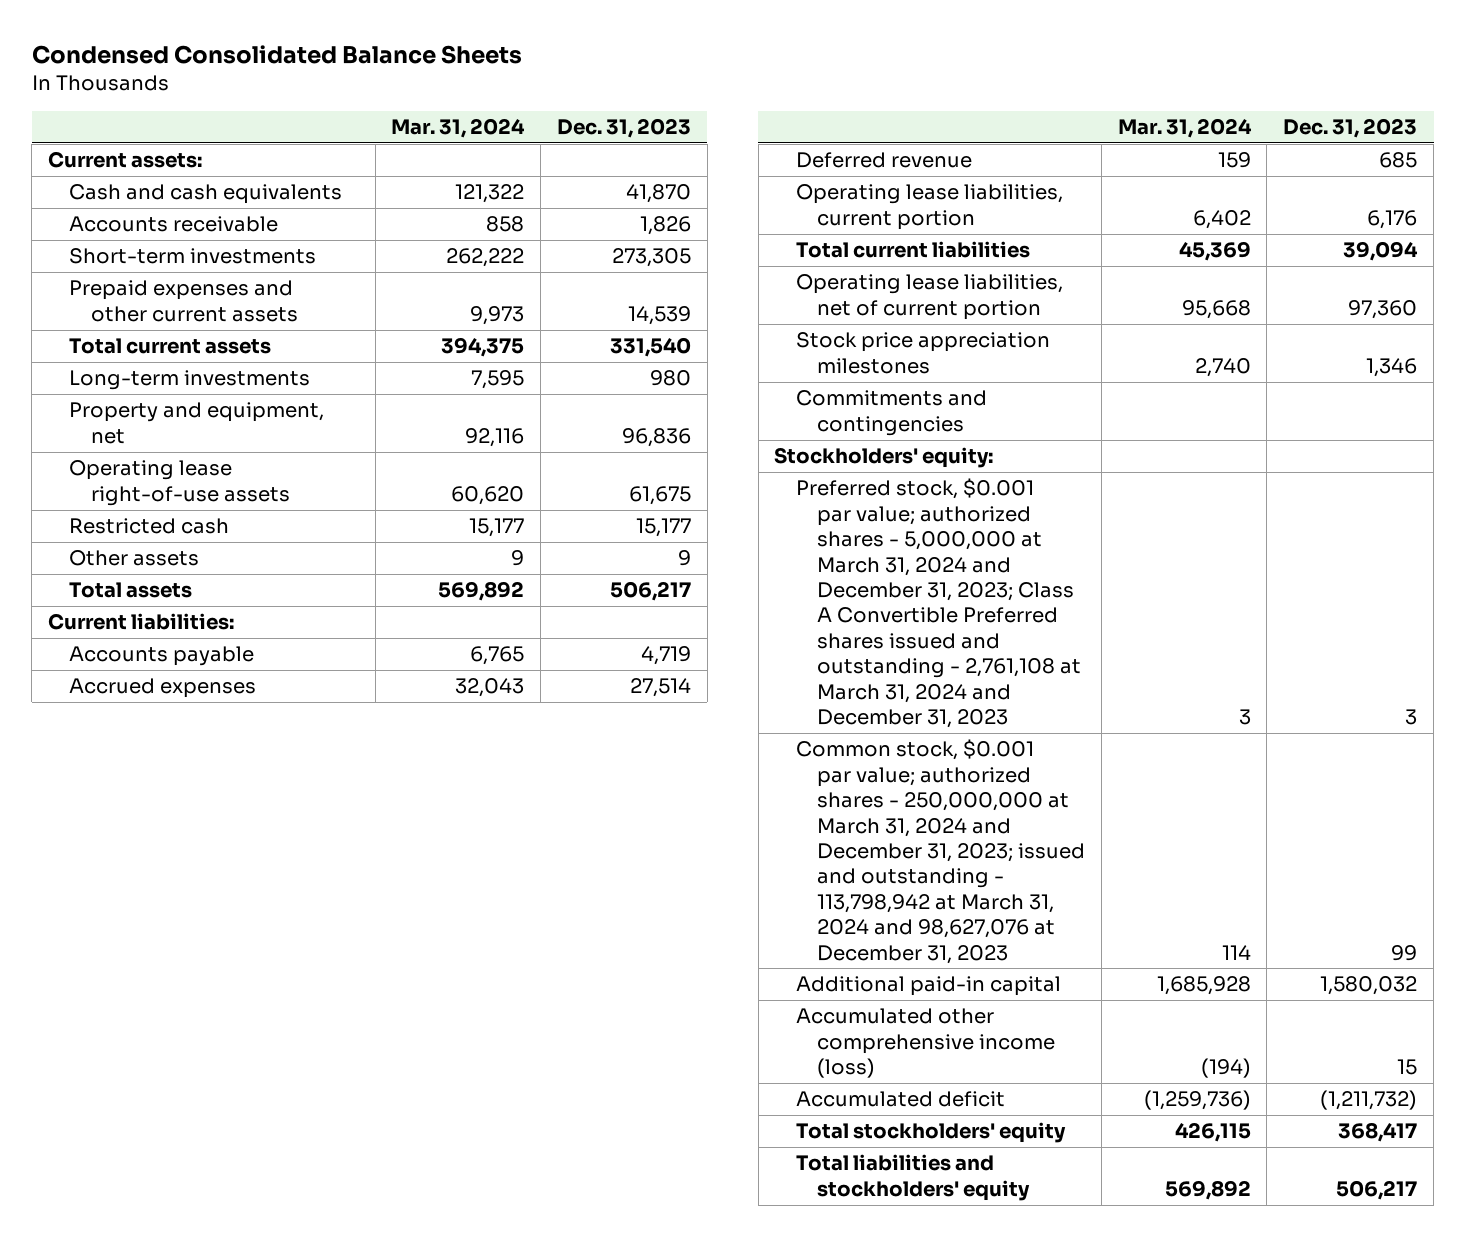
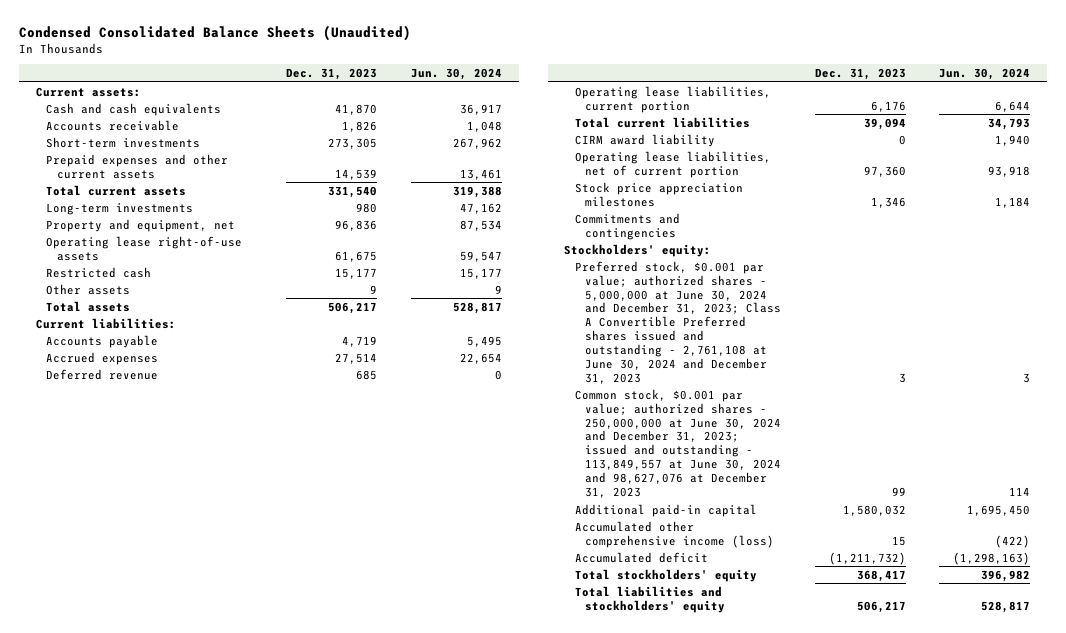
[31,45,522,65] Condensed Consolidated Balance Sheets -> [19,25,412,42] Condensed Consolidated Balance Sheets (Unaudited)
[391,118,526,139] Mar. 31, 2024 -> none
none -> [410,68,502,81] Jun. 30, 2024
none -> [574,133,715,147] CIRM award liability
[795,478,1081,729] Preferred stock, $0.001 par value; authorized shares - 5,000,000 at March 31, 2024 and December 31, 2023; Class A Convertible Preferred shares issued and outstanding - 2,761,108 at March 31, 2024 and December 31, 2023 -> [574,260,782,384] Preferred stock, $0.001 par value; authorized shares - 5,000,000 at June 30, 2024 and December 31, 2023; Class A Convertible Preferred shares issued and outstanding - 2,761,108 at June 30, 2024 and December 31, 2023
[795,739,1085,964] Common stock, $0.001 par value; authorized shares - 250,000,000 at March 31, 2024 and December 31, 2023; issued and outstanding - 113,798,942 at March 31, 2024 and 98,627,076 at December 31, 2023 -> [574,388,782,498] Common stock, $0.001 par value; authorized shares - 250,000,000 at June 30, 2024 and December 31, 2023; issued and outstanding - 113,849,557 at June 30, 2024 and 98,627,076 at December 31, 2023

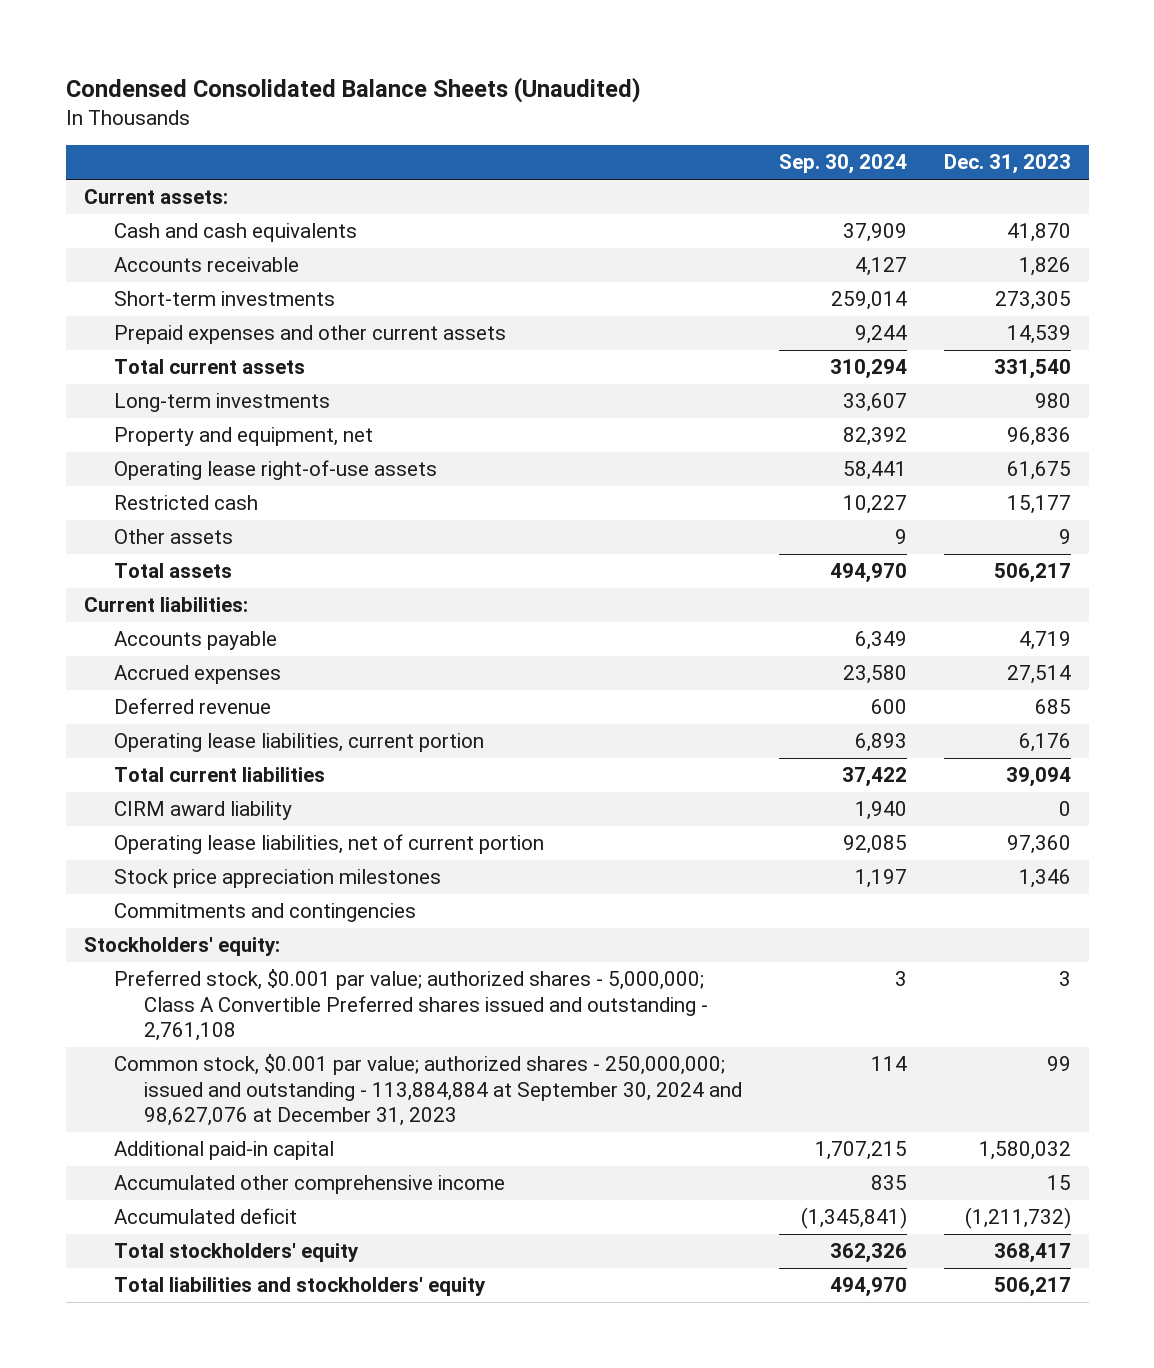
[410,68,502,81] Jun. 30, 2024 -> none
none -> [779,154,908,175] Sep. 30, 2024
[574,260,782,384] Preferred stock, $0.001 par value; authorized shares - 5,000,000 at June 30, 2024 and December 31, 2023; Class A Convertible Preferred shares issued and outstanding - 2,761,108 at June 30, 2024 and December 31, 2023 -> [114,969,709,1042] Preferred stock, $0.001 par value; authorized shares - 5,000,000; Class A Convertible Preferred shares issued and outstanding - 2,761,108
[574,388,782,498] Common stock, $0.001 par value; authorized shares - 250,000,000 at June 30, 2024 and December 31, 2023; issued and outstanding - 113,849,557 at June 30, 2024 and 98,627,076 at December 31, 2023 -> [114,1054,743,1127] Common stock, $0.001 par value; authorized shares - 250,000,000; issued and outstanding - 113,884,884 at September 30, 2024 and 98,627,076 at December 31, 2023
[574,520,775,548] Accumulated other comprehensive income (loss) -> [114,1175,506,1195] Accumulated other comprehensive income

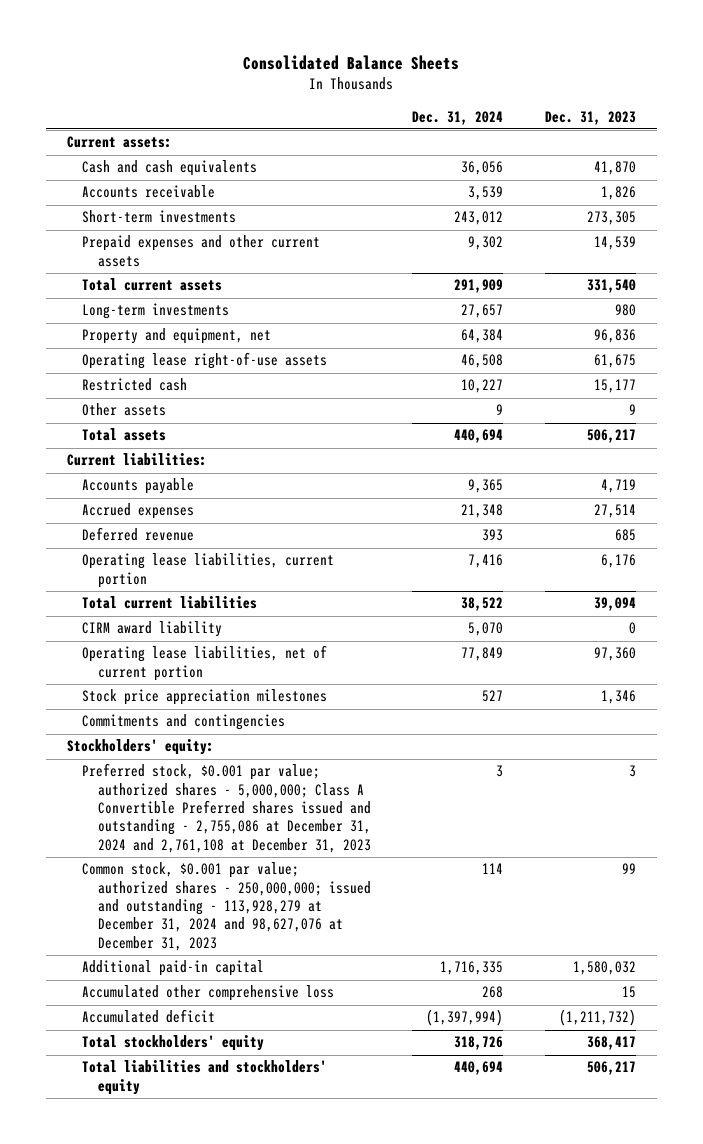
[65,77,641,104] Condensed Consolidated Balance Sheets (Unaudited) -> [243,55,460,71] Consolidated Balance Sheets
[779,154,908,175] Sep. 30, 2024 -> none
none -> [412,110,504,125] Dec. 31, 2024
[114,969,709,1042] Preferred stock, $0.001 par value; authorized shares - 5,000,000; Class A Convertible Preferred shares issued and outstanding - 2,761,108 -> [82,763,371,853] Preferred stock, $0.001 par value; authorized shares - 5,000,000; Class A Convertible Preferred shares issued and outstanding - 2,755,086 at December 31, 2024 and 2,761,108 at December 31, 2023
[114,1054,743,1127] Common stock, $0.001 par value; authorized shares - 250,000,000; issued and outstanding - 113,884,884 at September 30, 2024 and 98,627,076 at December 31, 2023 -> [82,862,371,951] Common stock, $0.001 par value; authorized shares - 250,000,000; issued and outstanding - 113,928,279 at December 31, 2024 and 98,627,076 at December 31, 2023
[114,1175,506,1195] Accumulated other comprehensive income -> [82,985,335,1002] Accumulated other comprehensive loss

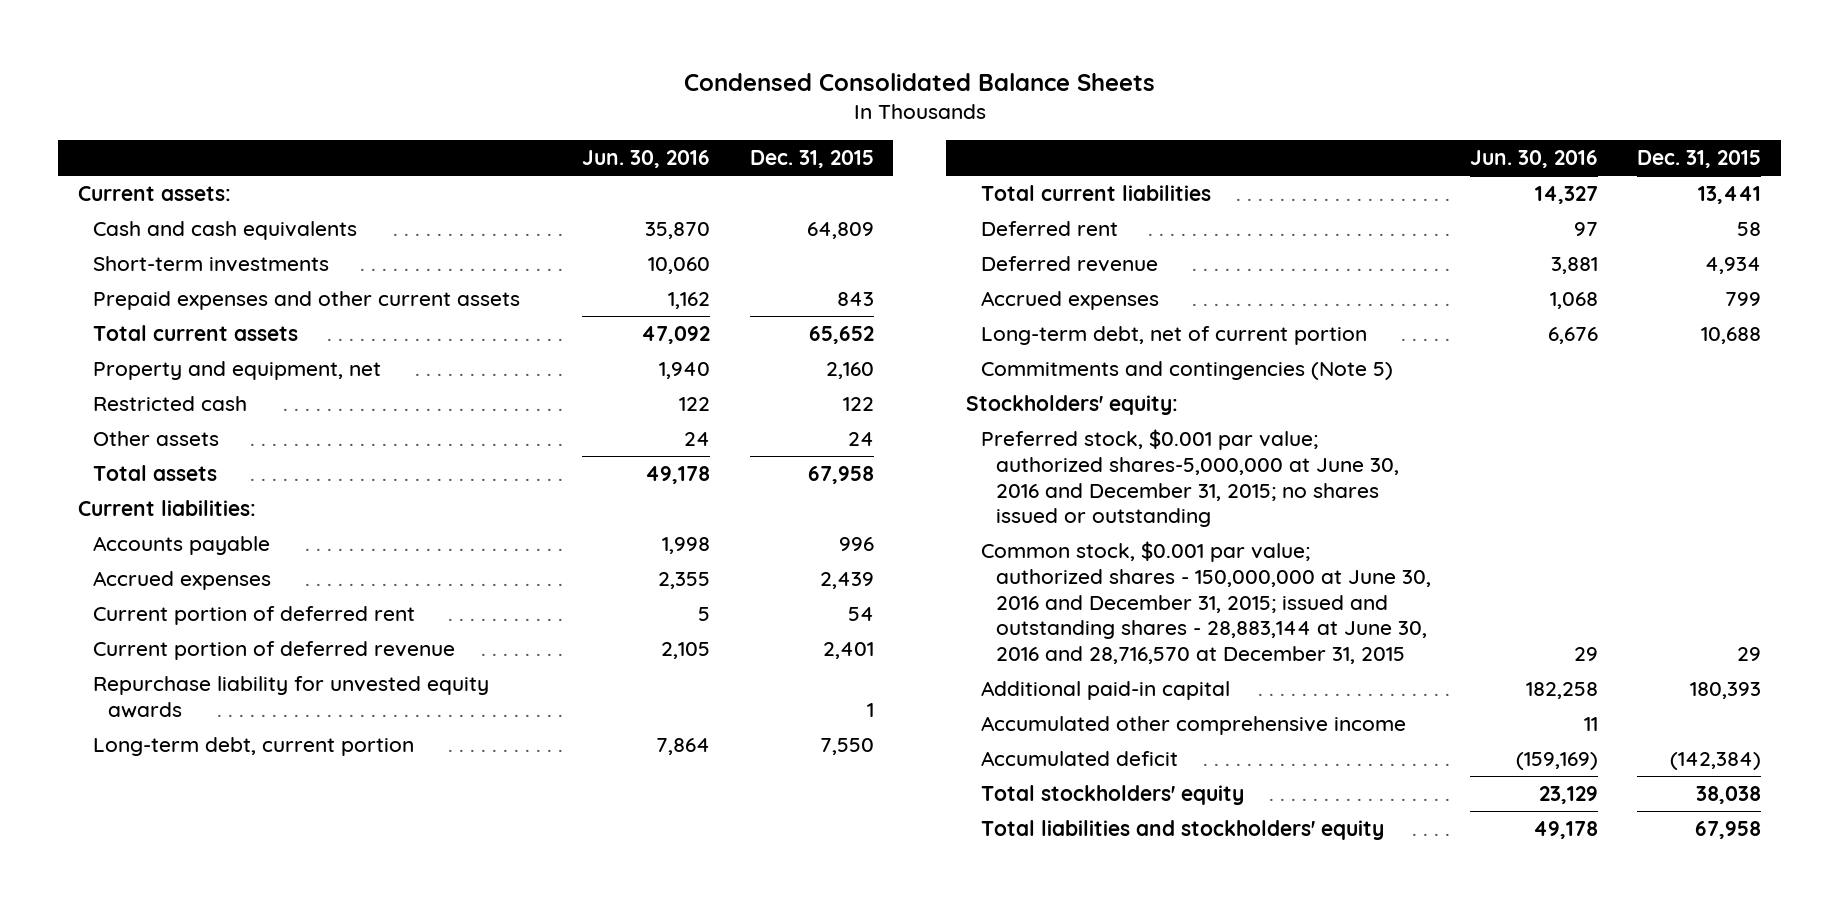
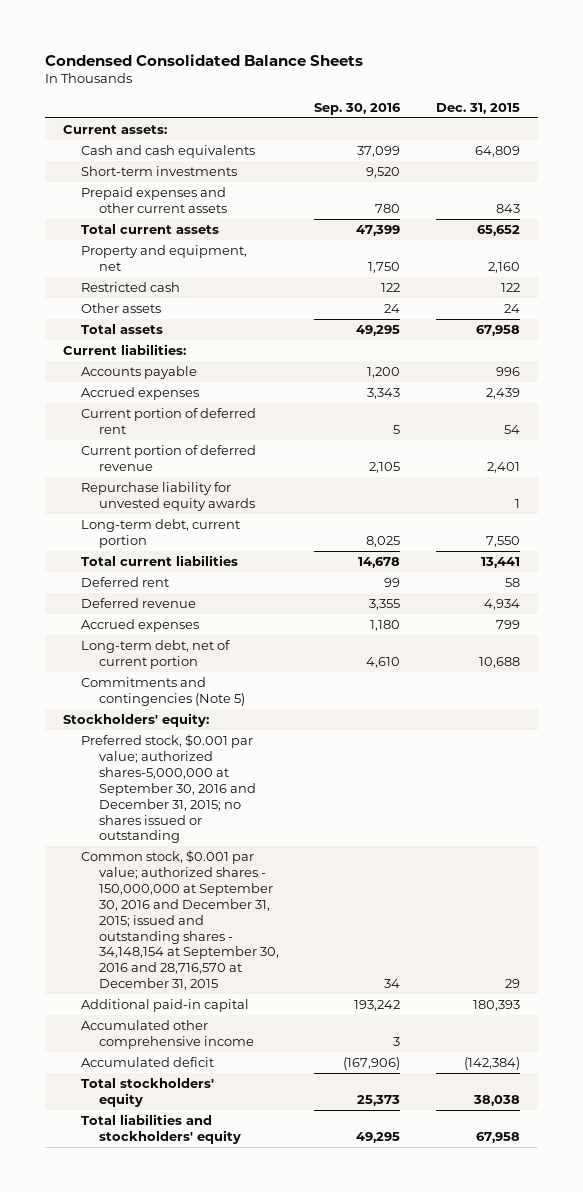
[582,150,711,169] Jun. 30, 2016 -> none
none -> [314,102,402,115] Sep. 30, 2016
[980,428,1399,528] Preferred stock, $0.001 par value; authorized shares-5,000,000 at June 30, 2016 and December 31, 2015; no shares issued or outstanding -> [80,734,256,844] Preferred stock, $0.001 par value; authorized shares-5,000,000 at September 30, 2016 and December 31, 2015; no shares issued or outstanding
[980,540,1431,665] Common stock, $0.001 par value; authorized shares - 150,000,000 at June 30, 2016 and December 31, 2015; issued and outstanding shares - 28,883,144 at June 30, 2016 and 28,716,570 at December 31, 2015 -> [80,850,279,991] Common stock, $0.001 par value; authorized shares - 150,000,000 at September 30, 2016 and December 31, 2015; issued and outstanding shares - 34,148,154 at September 30, 2016 and 28,716,570 at December 31, 2015

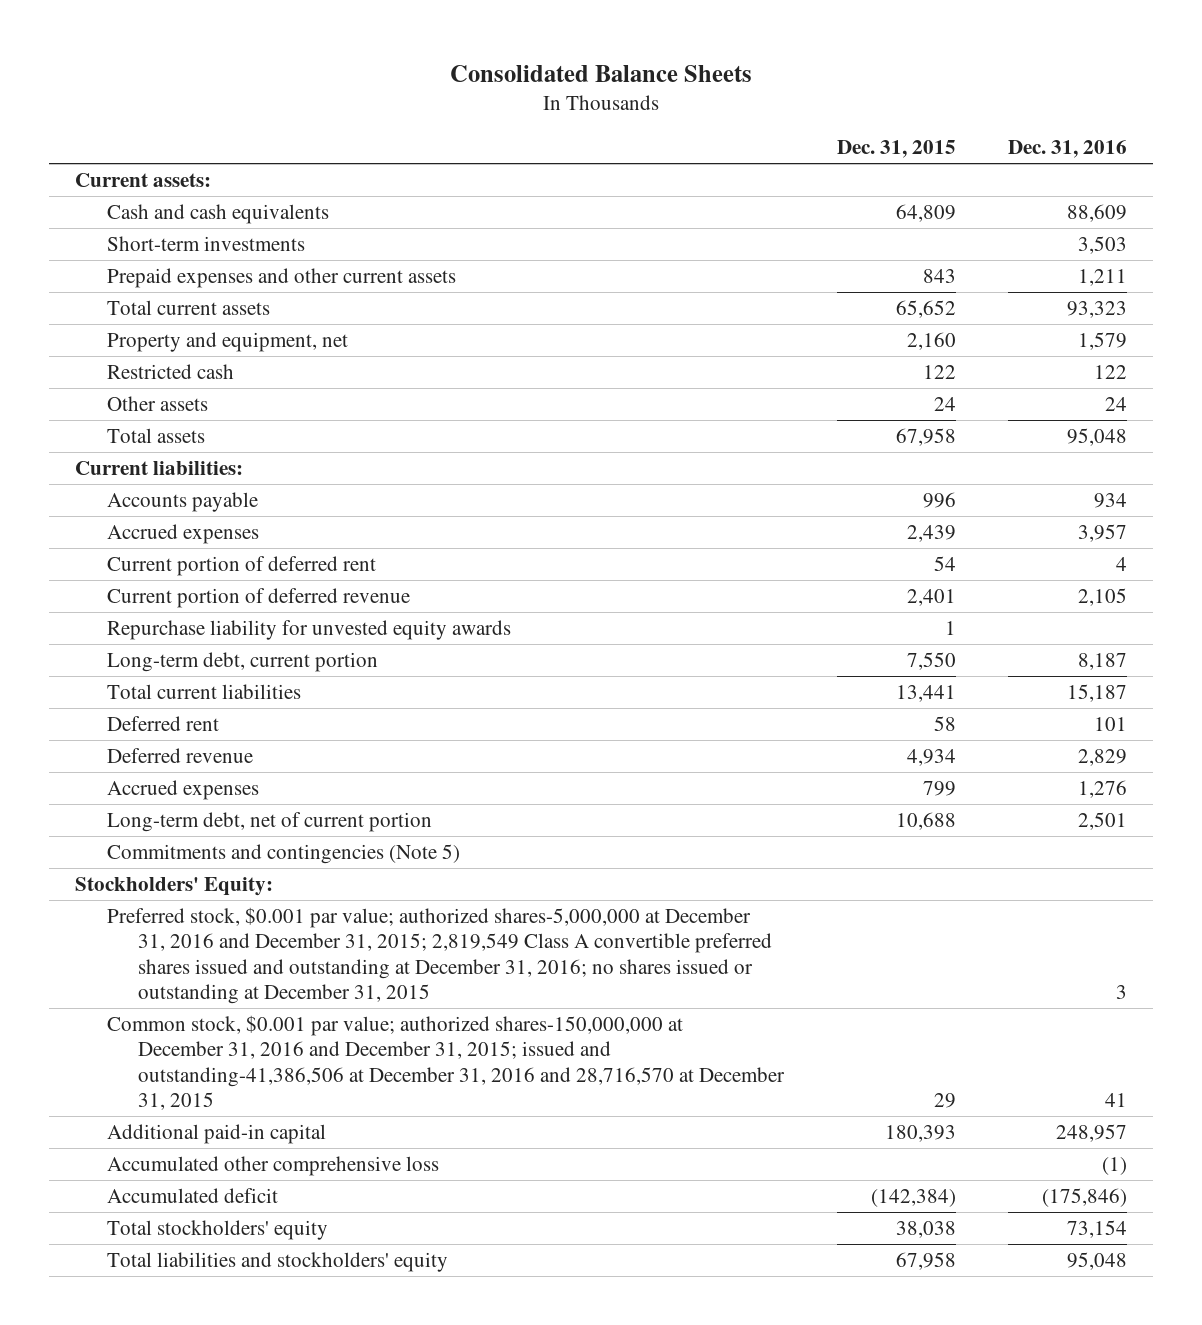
[45,53,364,66] Condensed Consolidated Balance Sheets -> [450,64,753,82] Consolidated Balance Sheets
[314,102,402,115] Sep. 30, 2016 -> none
none -> [1008,140,1128,159] Dec. 31, 2016
[62,713,209,728] Stockholders' equity: -> [75,876,274,896] Stockholders' Equity:
[80,734,256,844] Preferred stock, $0.001 par value; authorized shares-5,000,000 at September 30, 2016 and December 31, 2015; no shares issued or outstanding -> [106,906,773,1005] Preferred stock, $0.001 par value; authorized shares-5,000,000 at December 31, 2016 and December 31, 2015; 2,819,549 Class A convertible preferred shares issued and outstanding at December 31, 2016; no shares issued or outstanding at December 31, 2015
[80,850,279,991] Common stock, $0.001 par value; authorized shares - 150,000,000 at September 30, 2016 and December 31, 2015; issued and outstanding shares - 34,148,154 at September 30, 2016 and 28,716,570 at December 31, 2015 -> [106,1014,786,1111] Common stock, $0.001 par value; authorized shares-150,000,000 at December 31, 2016 and December 31, 2015; issued and outstanding-41,386,506 at December 31, 2016 and 28,716,570 at December 31, 2015
[80,1020,254,1050] Accumulated other comprehensive income -> [106,1155,439,1176] Accumulated other comprehensive loss

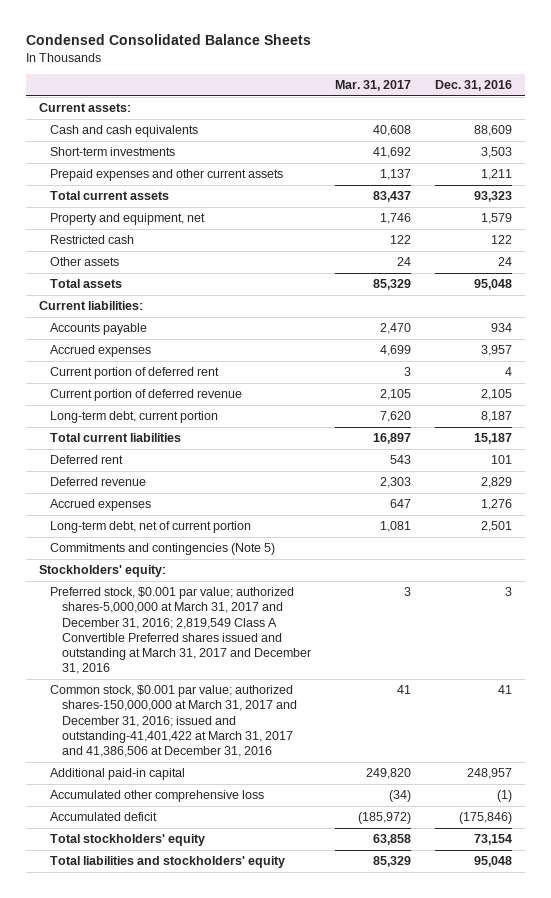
[450,64,753,82] Consolidated Balance Sheets -> [26,34,312,46] Condensed Consolidated Balance Sheets
[836,140,956,159] Dec. 31, 2015 -> none
none -> [335,80,412,92] Mar. 31, 2017
[106,619,511,640] Repurchase liability for unvested equity awards -> none
[75,876,274,896] Stockholders' Equity: -> [38,564,166,577] Stockholders' equity:
[106,906,773,1005] Preferred stock, $0.001 par value; authorized shares-5,000,000 at December 31, 2016 and December 31, 2015; 2,819,549 Class A convertible preferred shares issued and outstanding at December 31, 2016; no shares issued or outstanding at December 31, 2015 -> [50,586,311,675] Preferred stock, $0.001 par value; authorized shares-5,000,000 at March 31, 2017 and December 31, 2016; 2,819,549 Class A Convertible Preferred shares issued and outstanding at March 31, 2017 and December 31, 2016
[106,1014,786,1111] Common stock, $0.001 par value; authorized shares-150,000,000 at December 31, 2016 and December 31, 2015; issued and outstanding-41,386,506 at December 31, 2016 and 28,716,570 at December 31, 2015 -> [50,684,297,758] Common stock, $0.001 par value; authorized shares-150,000,000 at March 31, 2017 and December 31, 2016; issued and outstanding-41,401,422 at March 31, 2017 and 41,386,506 at December 31, 2016

